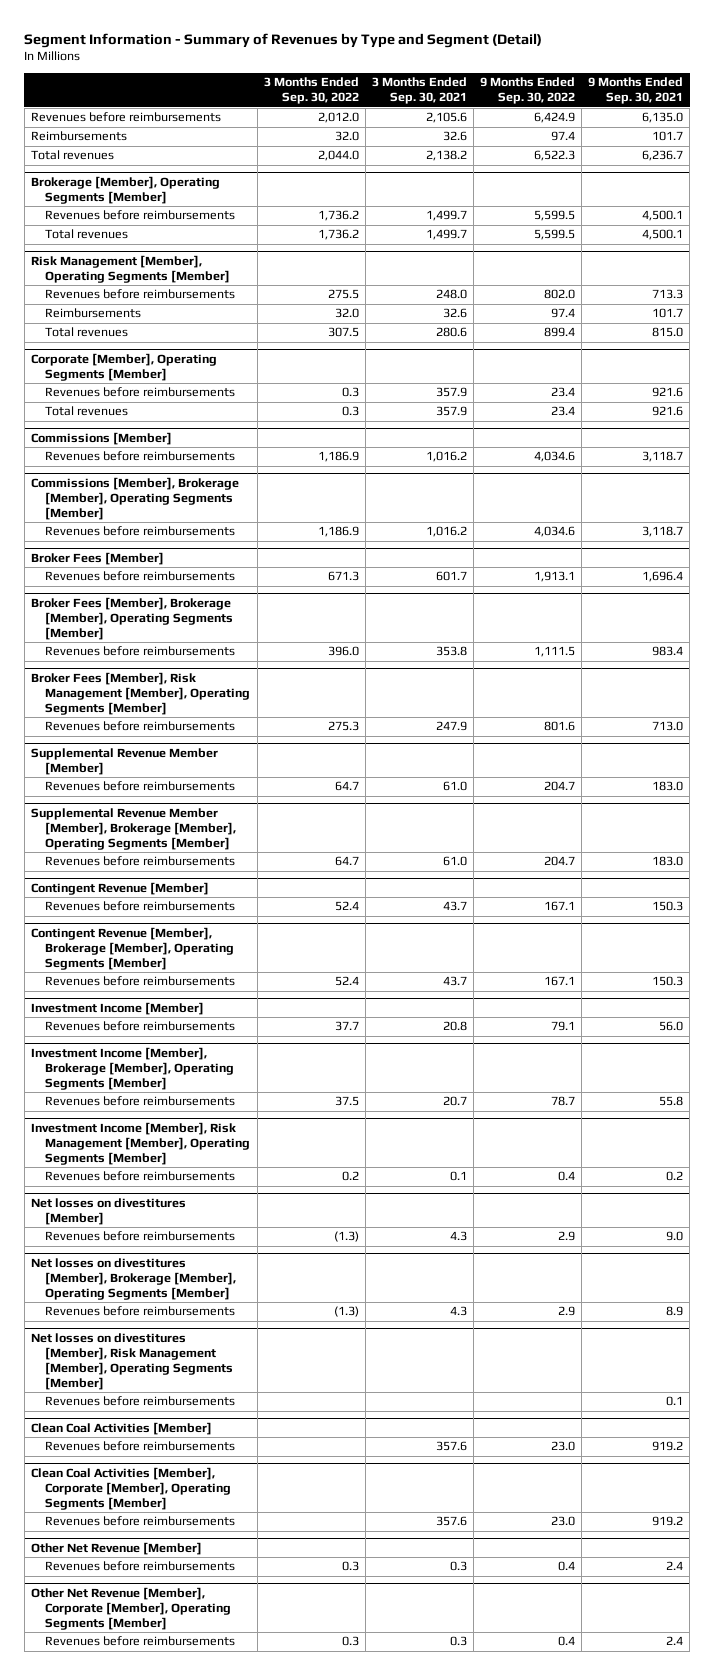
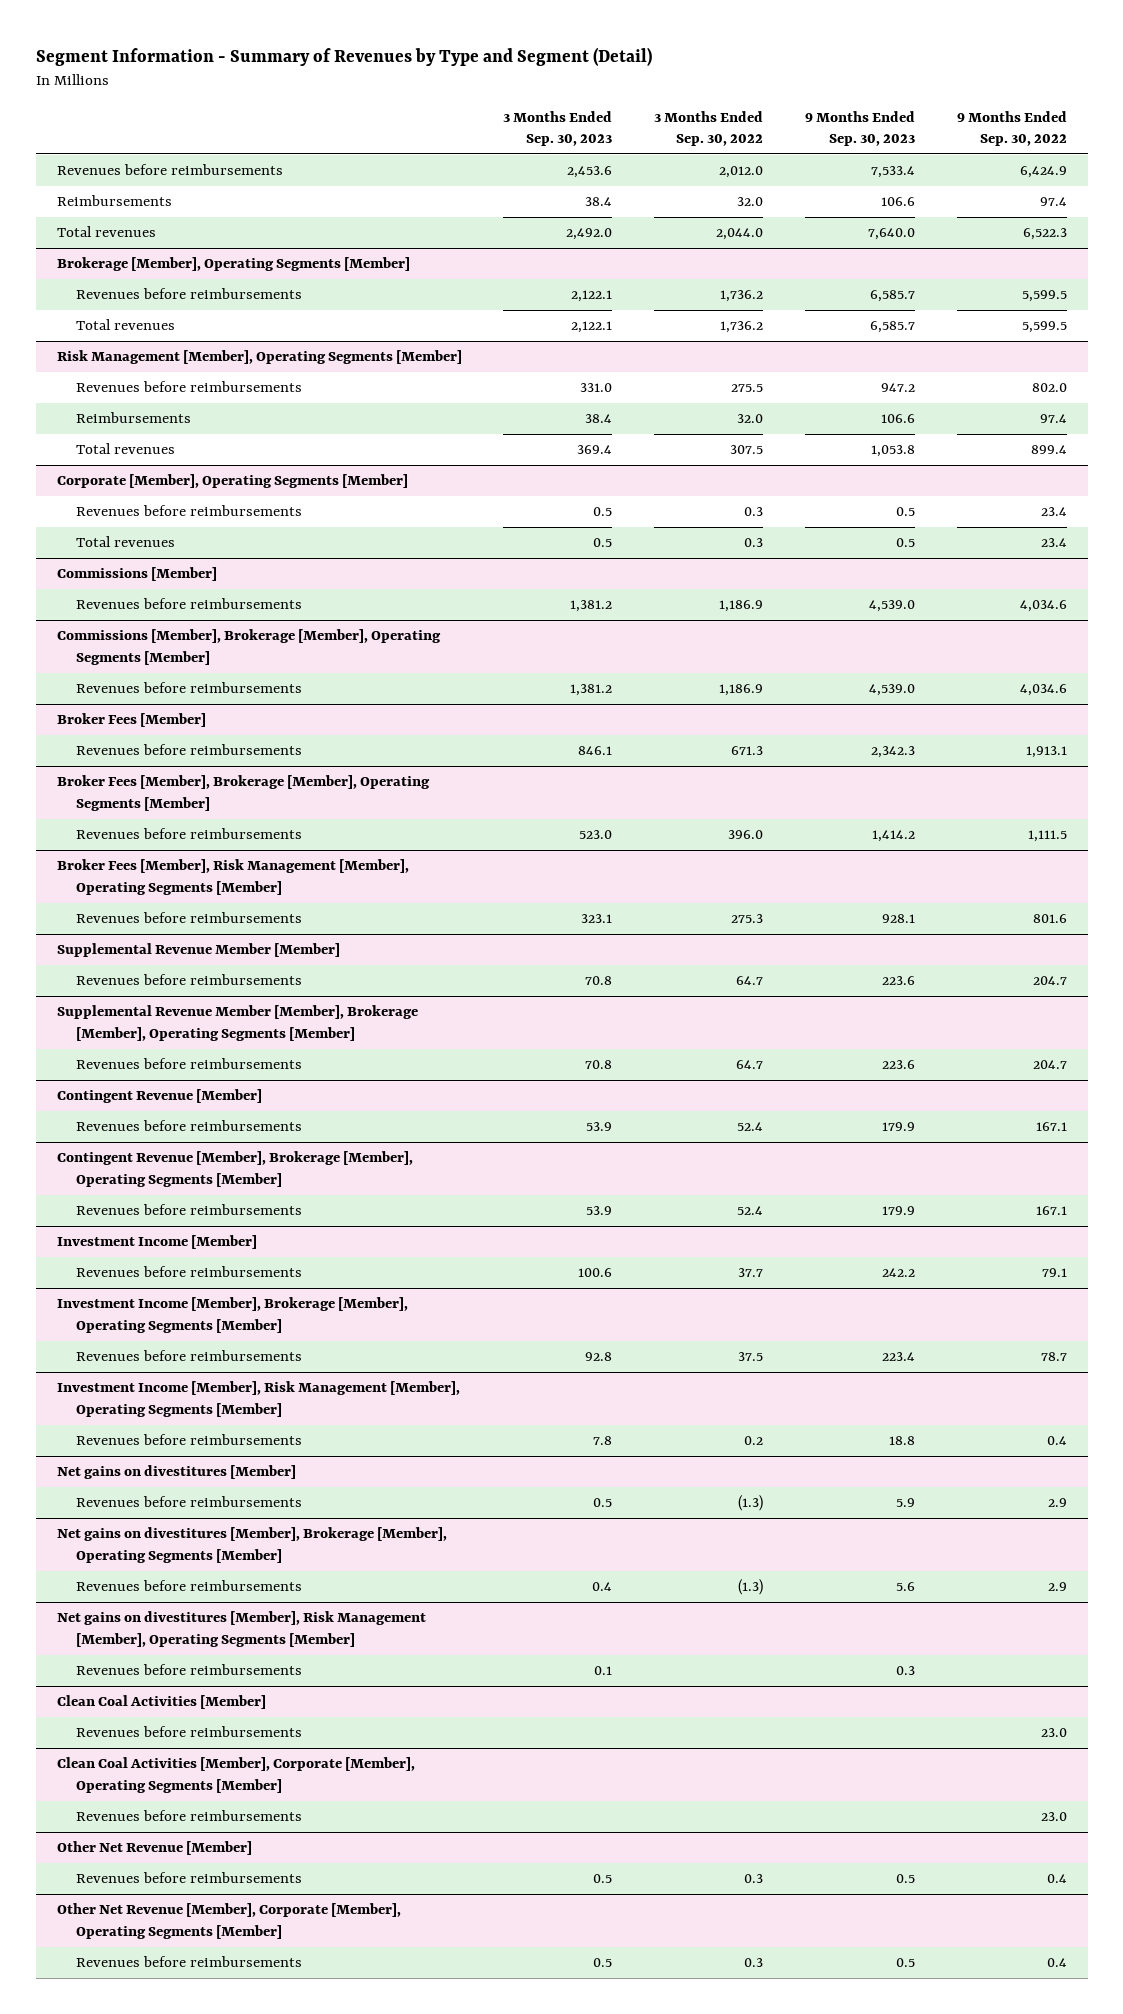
[371,77,467,105] 3 Months Ended Sep. 30, 2021 -> none
[588,77,684,105] 9 Months Ended Sep. 30, 2021 -> none
none -> [503,110,613,147] 3 Months Ended Sep. 30, 2023
none -> [804,110,915,147] 9 Months Ended Sep. 30, 2023
[30,1197,186,1225] Net losses on divestitures [Member] -> [56,1465,296,1480] Net gains on divestitures [Member]
[30,1257,237,1300] Net losses on divestitures [Member], Brokerage [Member], Operating Segments [Member] -> [56,1527,447,1564] Net gains on divestitures [Member], Brokerage [Member], Operating Segments [Member]
[30,1332,234,1391] Net losses on divestitures [Member], Risk Management [Member], Operating Segments [Member] -> [56,1611,426,1648] Net gains on divestitures [Member], Risk Management [Member], Operating Segments [Member]

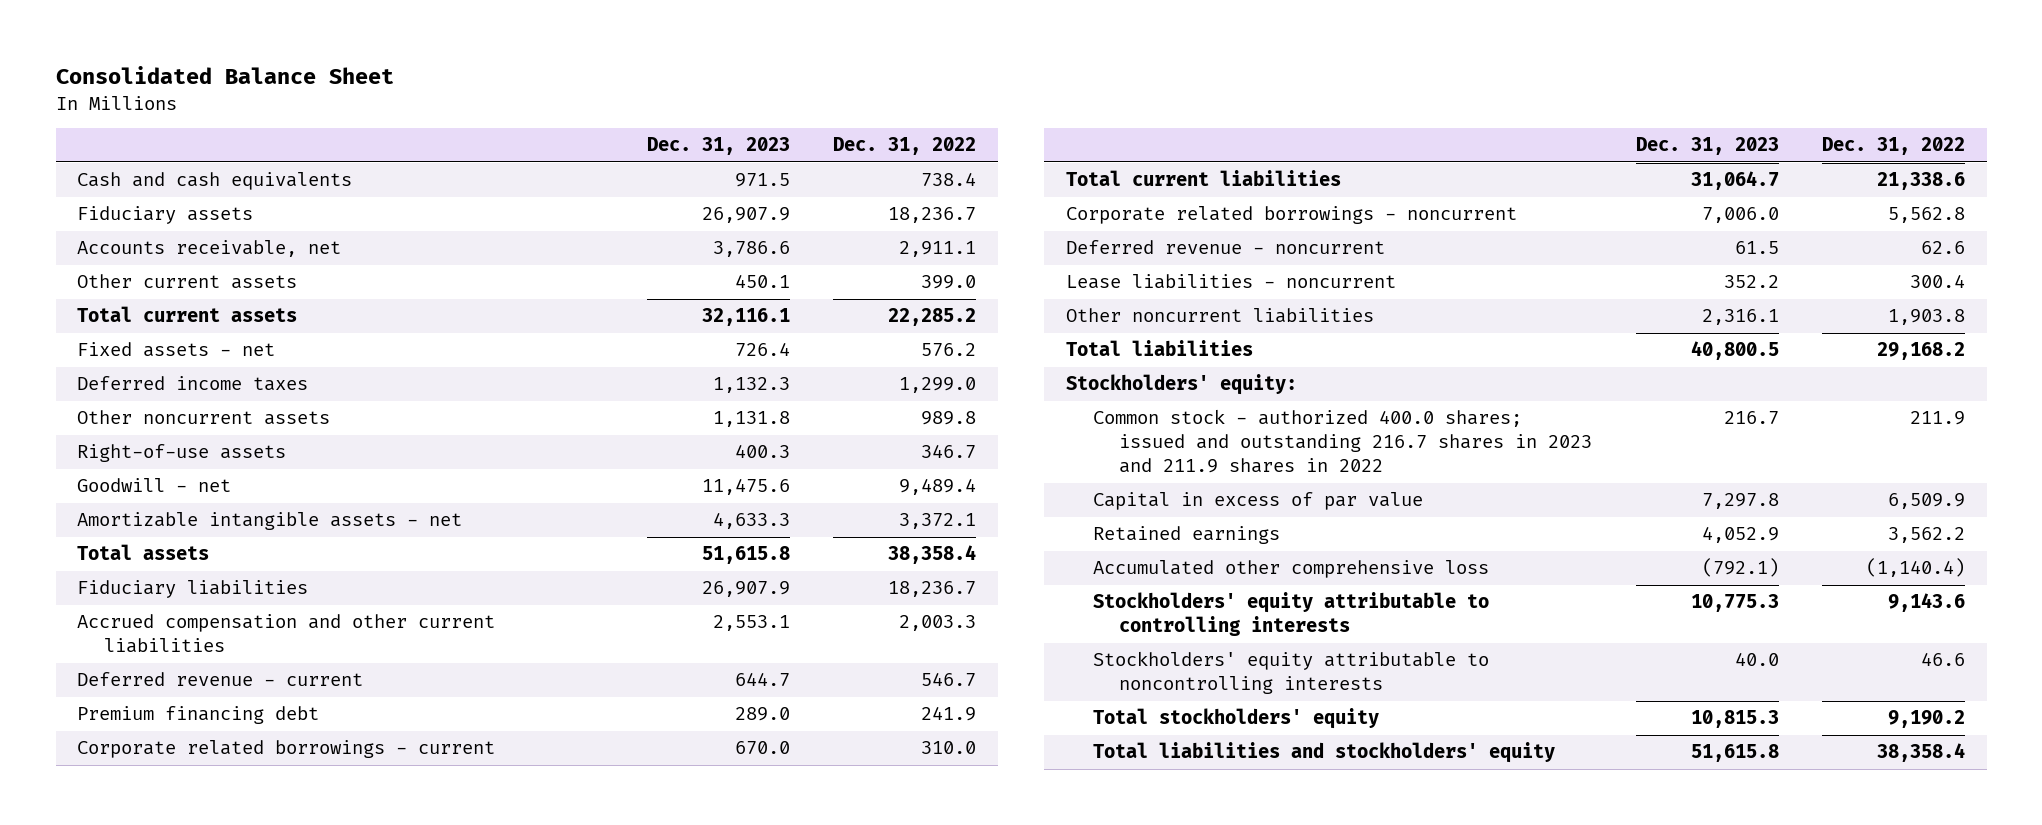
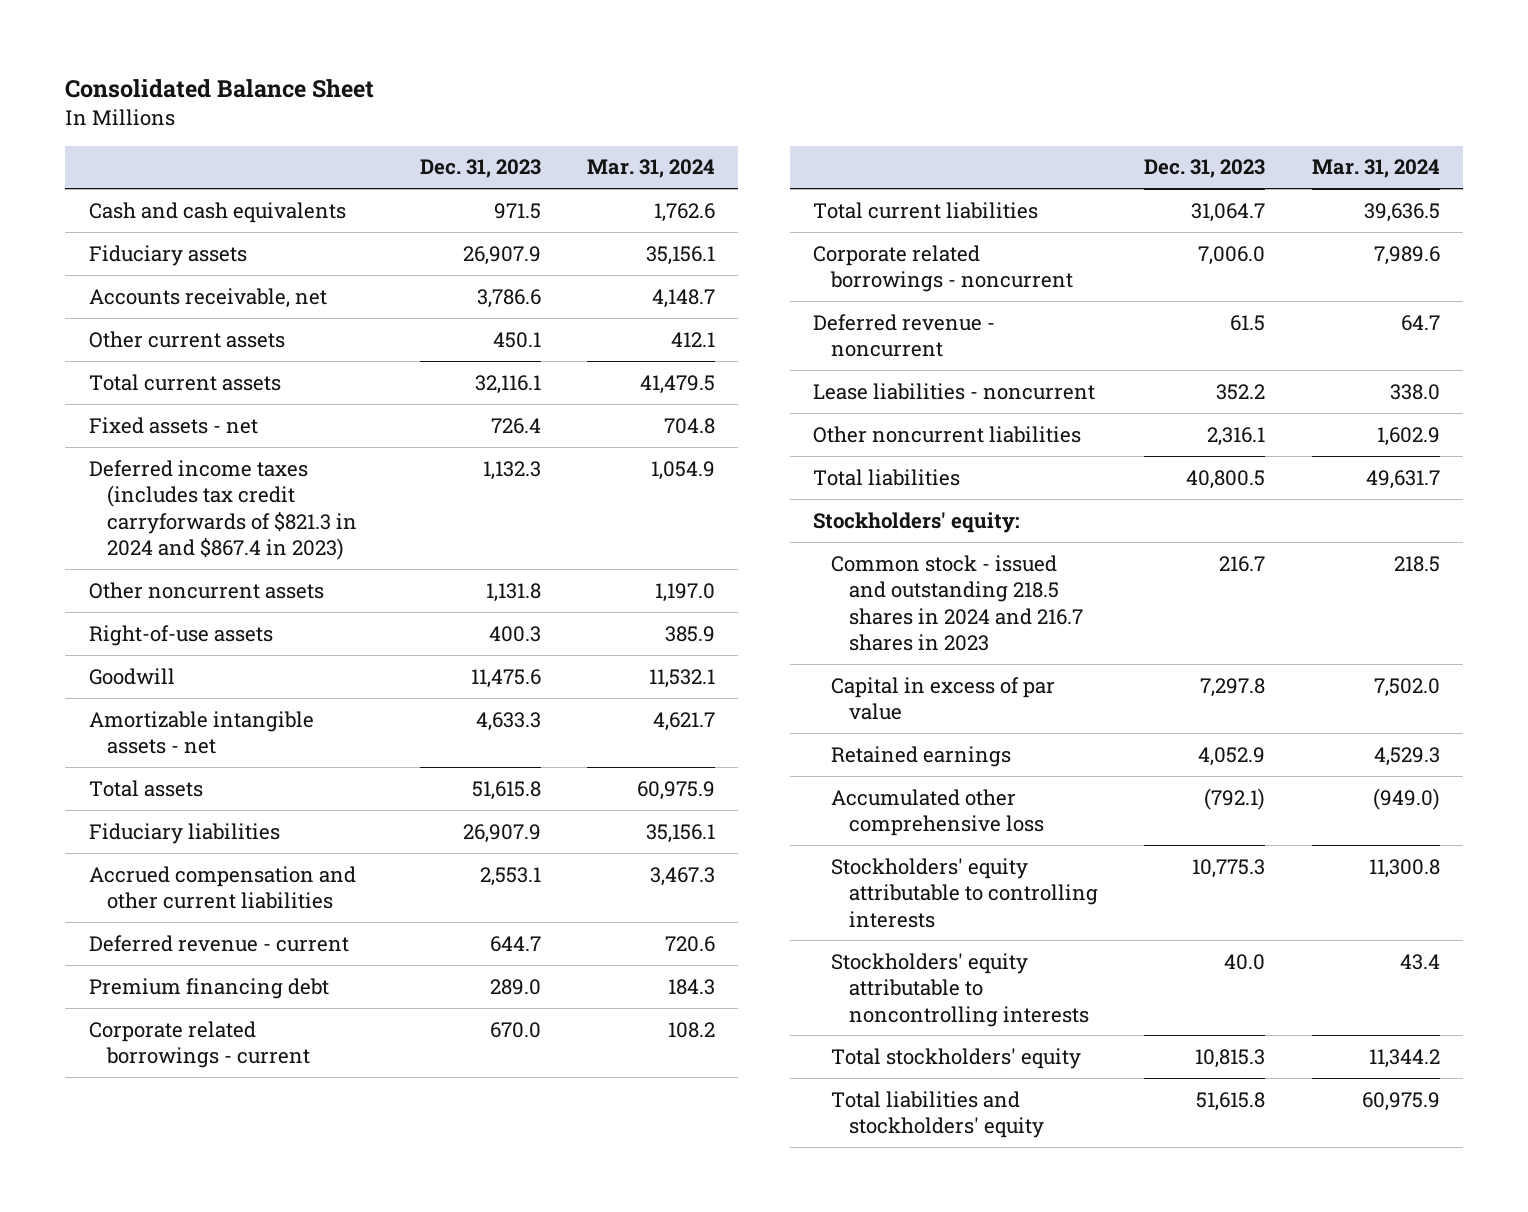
[833,137,977,156] Dec. 31, 2022 -> none
none -> [587,159,716,179] Mar. 31, 2024
[77,376,309,392] Deferred income taxes -> [88,459,357,561] Deferred income taxes (includes tax credit carryforwards of $821.3 in 2024 and $867.4 in 2023)
[77,478,232,493] Goodwill - net -> [88,667,175,685] Goodwill
[1092,409,1593,474] Common stock - authorized 400.0 shares; issued and outstanding 216.7 shares in 2023 and 211.9 shares in 2022 -> [830,554,1084,652] Common stock - issued and outstanding 218.5 shares in 2024 and 216.7 shares in 2023

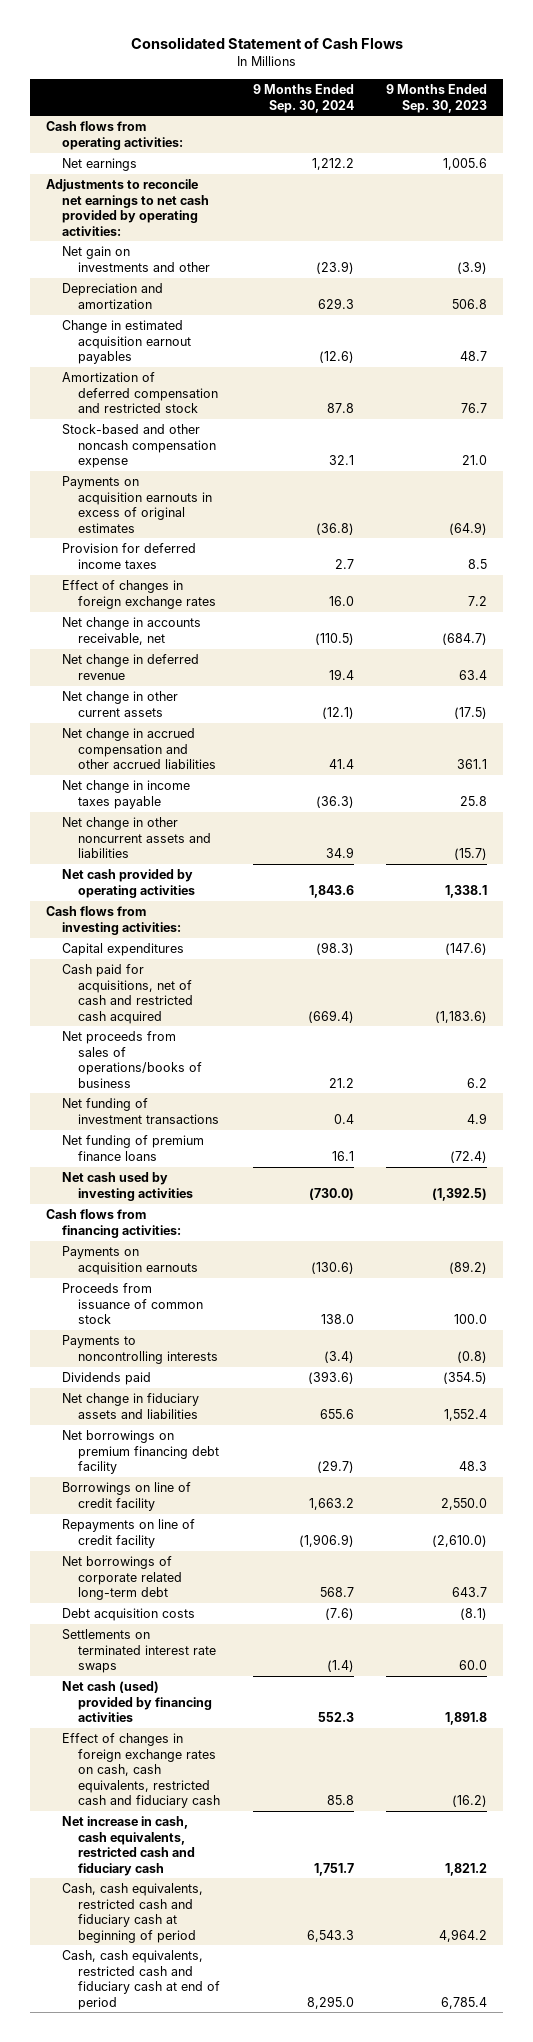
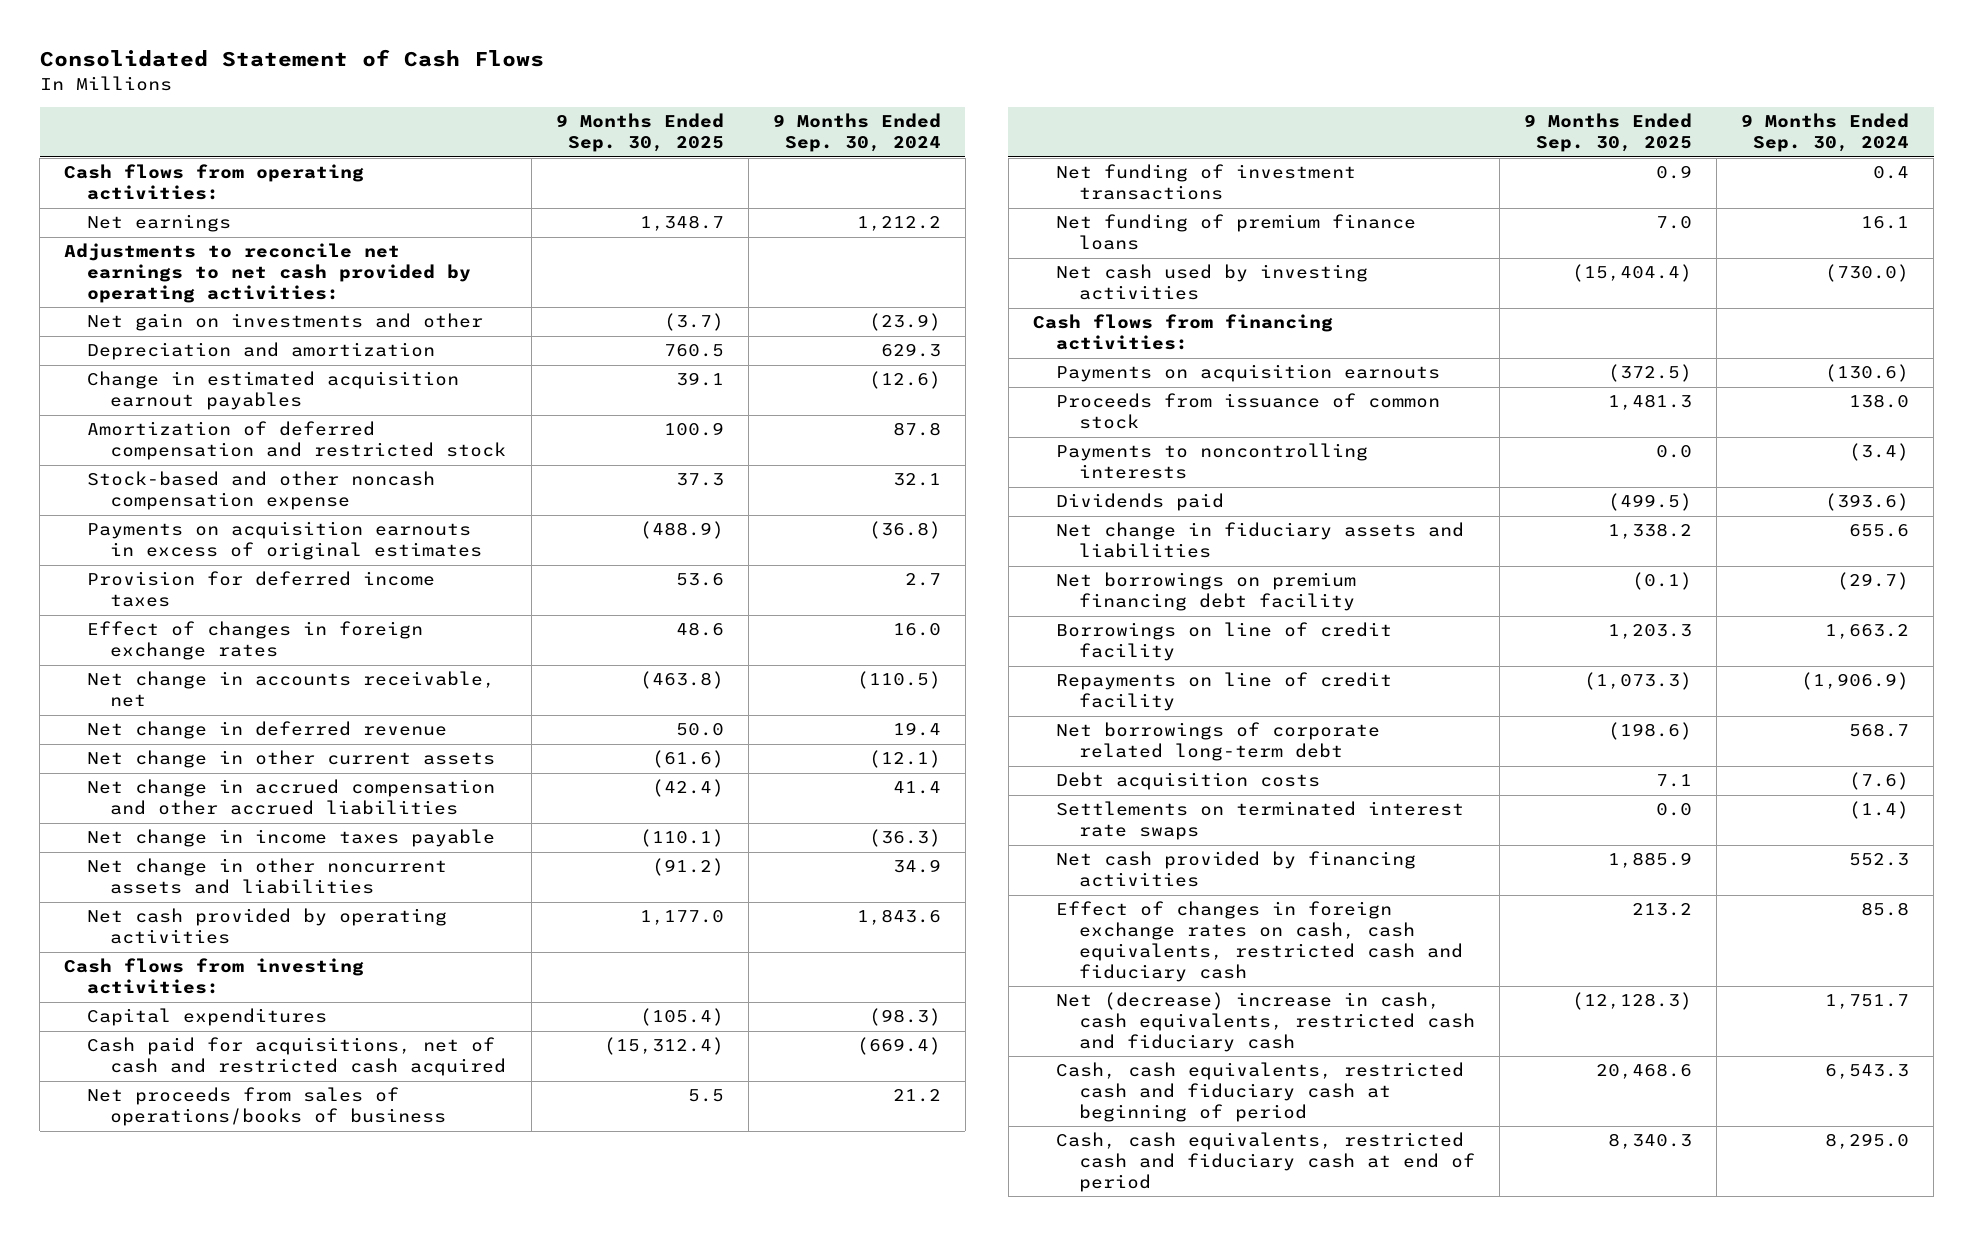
[386,84,488,113] 9 Months Ended Sep. 30, 2023 -> none
none -> [555,113,724,153] 9 Months Ended Sep. 30, 2025
[61,1681,212,1723] Net cash (used) provided by financing activities -> [1055,851,1416,888] Net cash provided by financing activities
[61,1816,195,1876] Net increase in cash, cash equivalents, restricted cash and fiduciary cash -> [1055,992,1476,1052] Net (decrease) increase in cash, cash equivalents, restricted cash and fiduciary cash

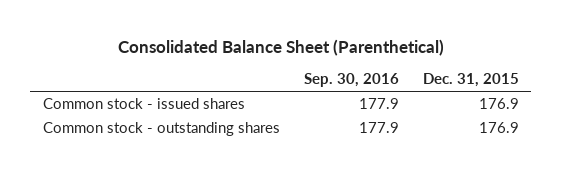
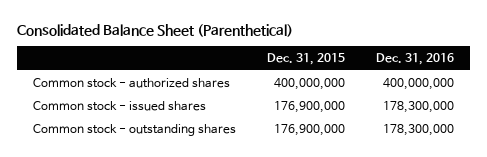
[303,73,399,88] Sep. 30, 2016 -> none
none -> [376,53,455,66] Dec. 31, 2016
none -> [32,77,230,88] Common stock - authorized shares
[479,98,520,110] 176.9 -> [273,100,345,113] 176,900,000
[479,122,520,134] 176.9 -> [273,123,345,136] 176,900,000

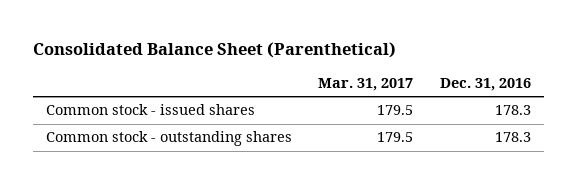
[266,53,345,66] Dec. 31, 2015 -> none
none -> [318,77,414,91] Mar. 31, 2017
[32,77,230,88] Common stock - authorized shares -> none
[383,100,455,113] 178,300,000 -> [494,105,531,116] 178.3
[383,123,455,136] 178,300,000 -> [494,132,531,143] 178.3

